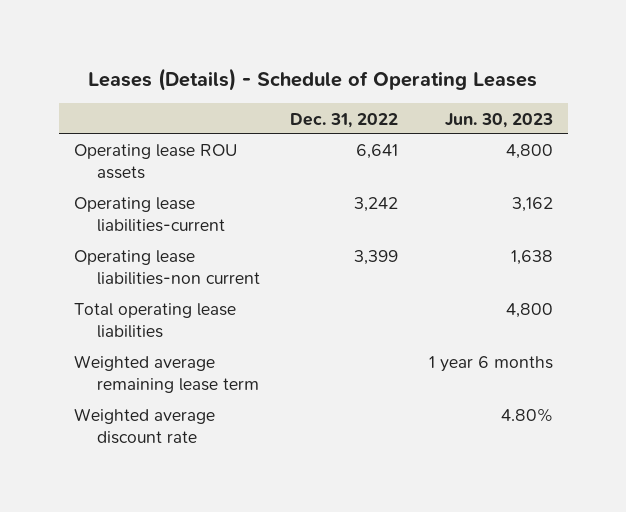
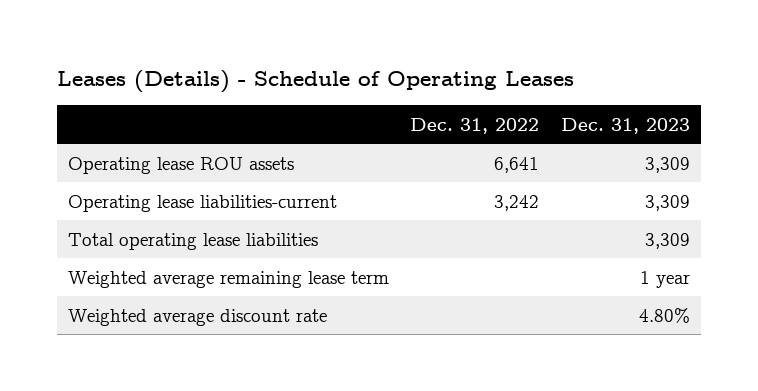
[444,112,553,128] Jun. 30, 2023 -> none
none -> [561,117,691,134] Dec. 31, 2023
[73,250,261,286] Operating lease liabilities-non current -> none

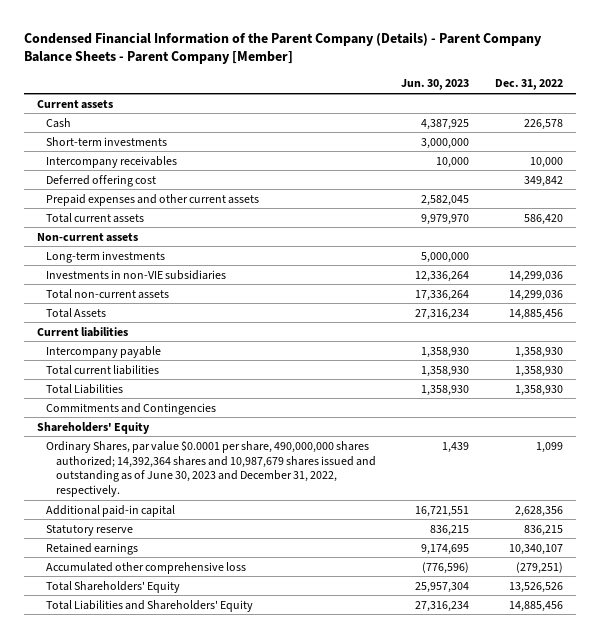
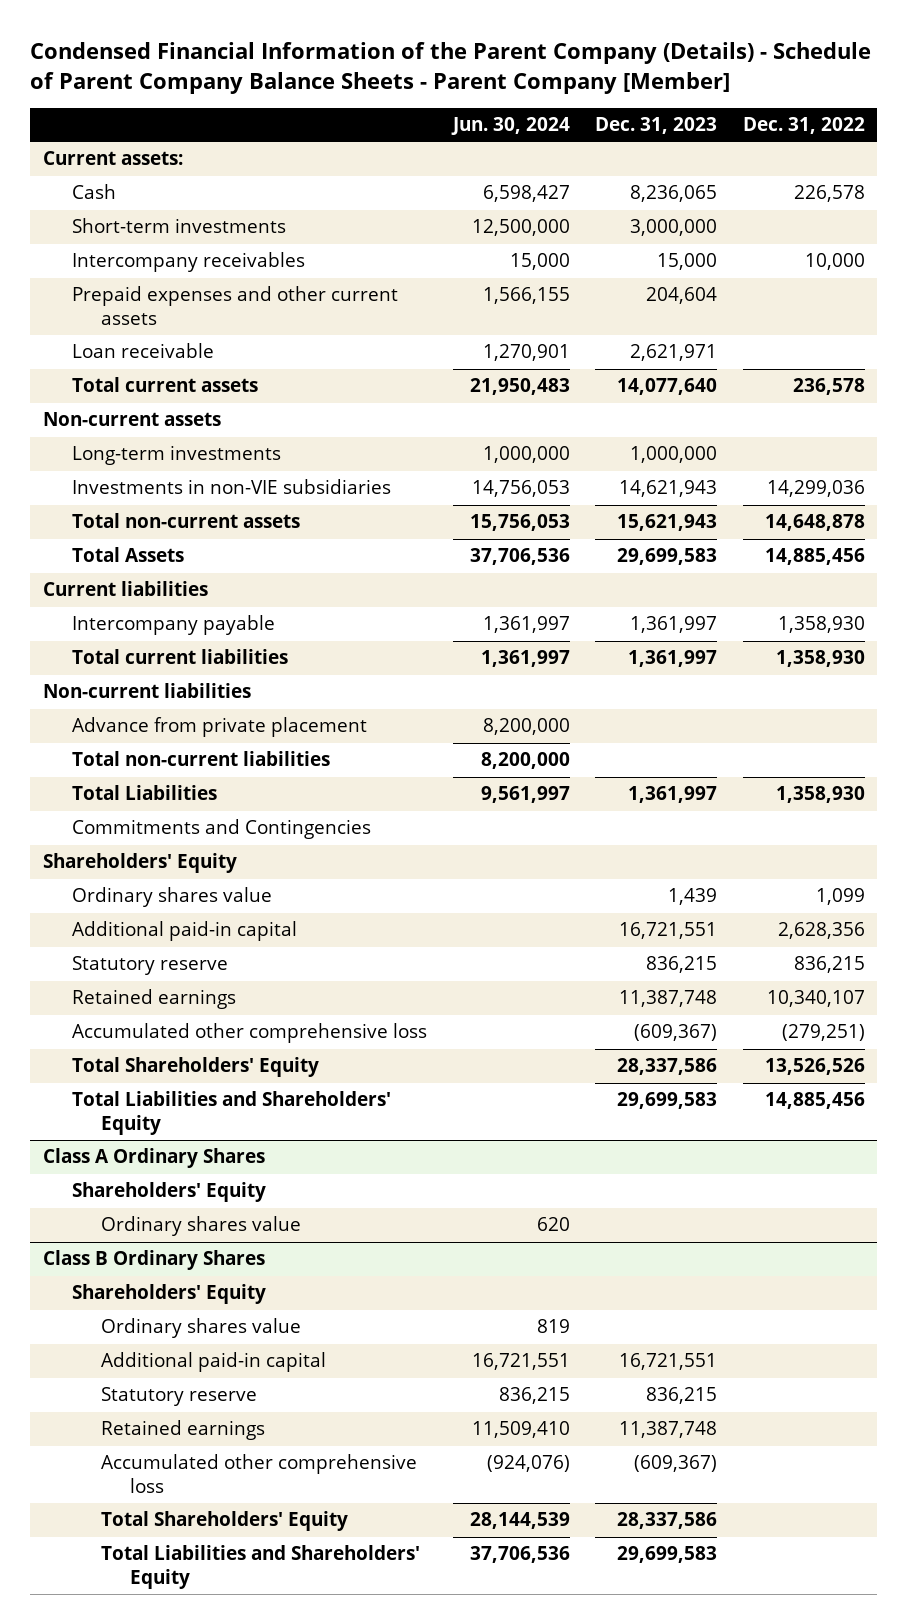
[23,31,542,65] Condensed Financial Information of the Parent Company (Details) - Parent Company Balance Sheets - Parent Company [Member] -> [30,42,872,94] Condensed Financial Information of the Parent Company (Details) - Schedule of Parent Company Balance Sheets - Parent Company [Member]
[401,79,470,91] Jun. 30, 2023 -> none
none -> [450,117,570,136] Jun. 30, 2024
none -> [595,117,718,135] Dec. 31, 2023
[36,99,113,109] Current assets -> [42,151,183,166] Current assets:
[46,174,157,187] Deferred offering cost -> none
none -> [72,343,215,359] Loan receivable
[523,213,563,225] 586,420 -> [792,378,865,396] 236,578
[508,289,563,301] 14,299,036 -> [764,514,865,532] 14,648,878
none -> [42,683,251,699] Non-current liabilities
none -> [72,717,368,738] Advance from private placement
none -> [72,751,331,767] Total non-current liabilities
[46,440,376,498] Ordinary Shares, par value $0.0001 per share, 490,000,000 shares authorized; 14,392,364 shares and 10,987,679 shares issued and outstanding as of June 30, 2023 and December 31, 2022, respectively. -> [72,887,273,908] Ordinary shares value
none -> [42,1148,265,1169] Class A Ordinary Shares
none -> [72,1182,267,1203] Shareholders' Equity
none -> [101,1216,302,1237] Ordinary shares value
none -> [42,1250,265,1271] Class B Ordinary Shares
none -> [72,1284,267,1305] Shareholders' Equity
none -> [101,1318,302,1339] Ordinary shares value
none -> [101,1352,327,1373] Additional paid-in capital
none -> [101,1387,258,1407] Statutory reserve
none -> [101,1420,266,1441] Retained earnings
none -> [101,1454,418,1494] Accumulated other comprehensive loss
none -> [101,1511,349,1532] Total Shareholders' Equity
none -> [101,1545,421,1590] Total Liabilities and Shareholders' Equity

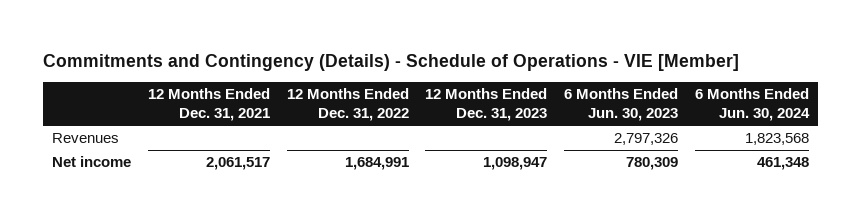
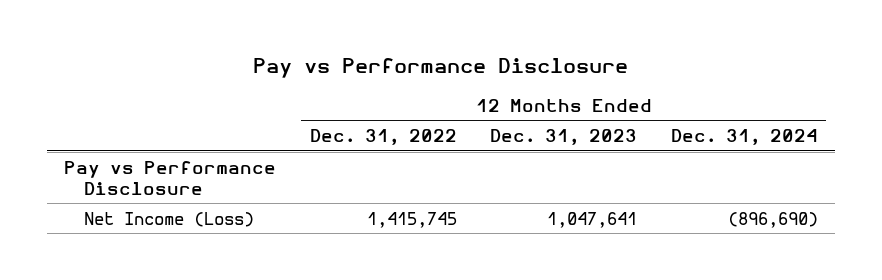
[43,53,740,71] Commitments and Contingency (Details) - Schedule of Operations - VIE [Member] -> [253,58,629,79] Pay vs Performance Disclosure
[147,88,270,122] 12 Months Ended Dec. 31, 2021 -> none
[564,88,679,122] 6 Months Ended Jun. 30, 2023 -> none
[695,88,811,122] 6 Months Ended Jun. 30, 2024 -> none
none -> [671,129,819,146] Dec. 31, 2024
[51,133,119,144] Revenues -> none
none -> [64,160,277,195] Pay vs Performance Disclosure
[51,156,131,168] Net income -> [83,211,254,227] Net Income (Loss)
[344,157,409,171] 1,684,991 -> [366,211,457,228] 1,415,745
[483,157,548,171] 1,098,947 -> [547,211,638,228] 1,047,641

